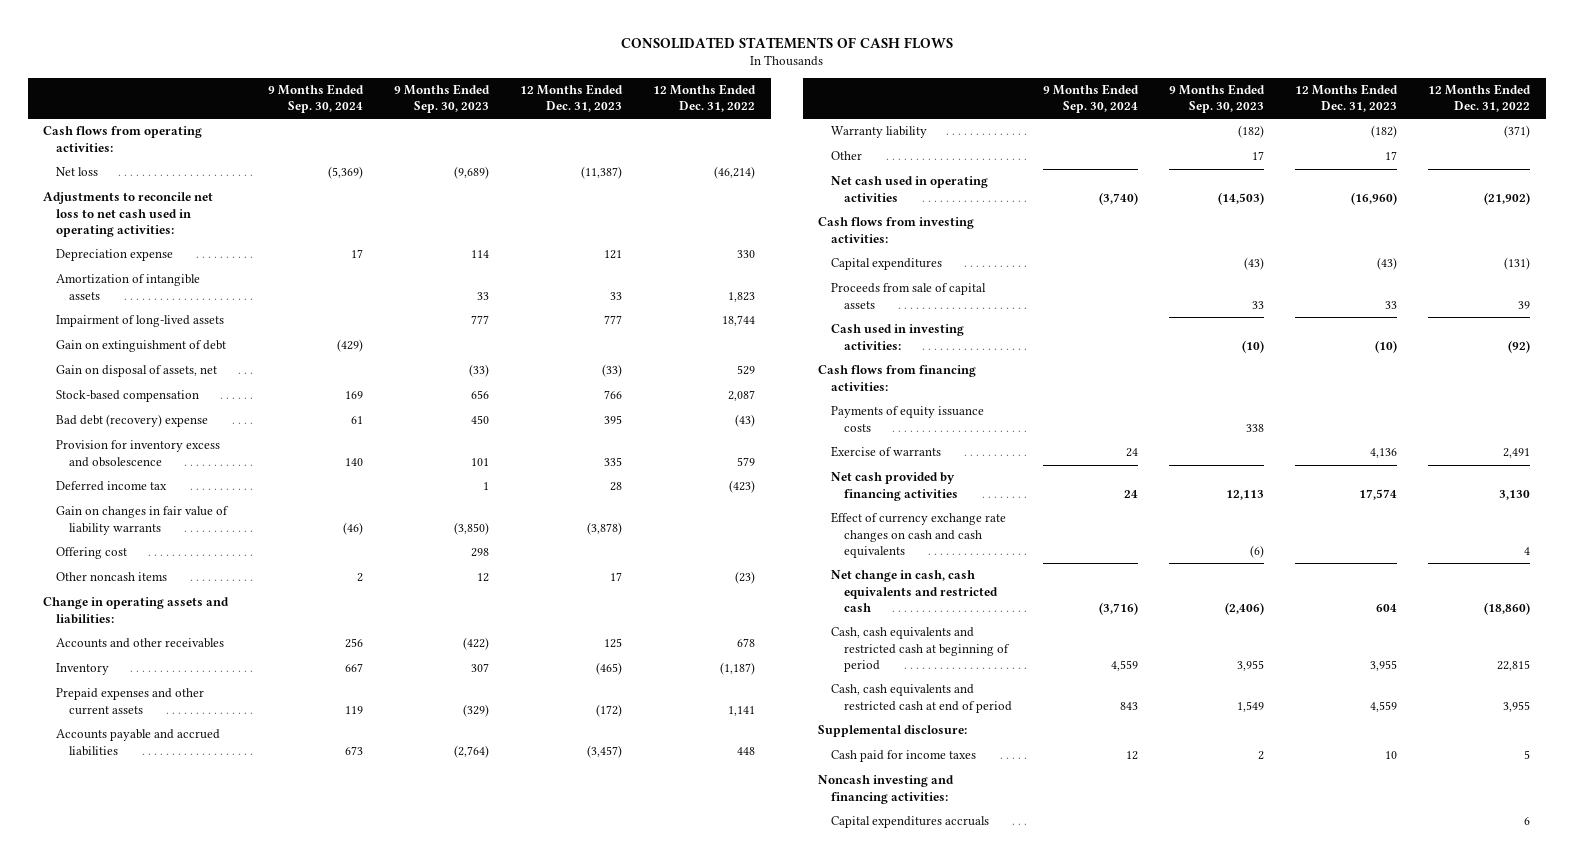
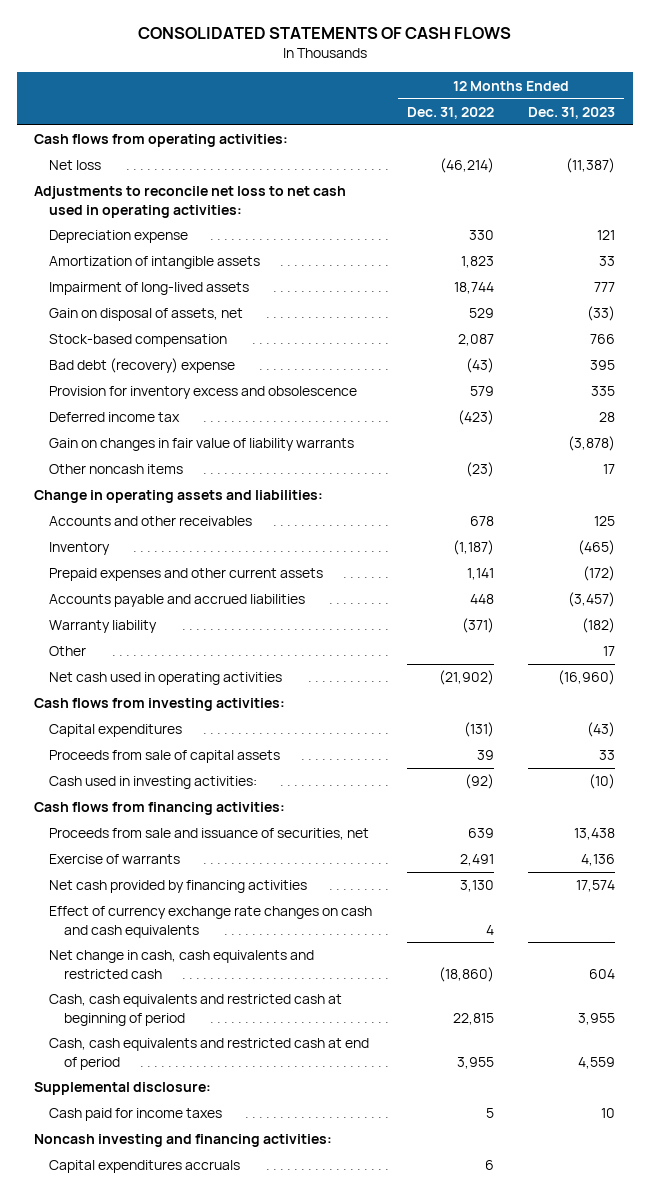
[268,84,365,114] 9 Months Ended Sep. 30, 2024 -> none
[394,84,491,114] 9 Months Ended Sep. 30, 2023 -> none
[56,340,227,353] Gain on extinguishment of debt -> none
[56,547,128,560] Offering cost -> none
[831,406,985,432] Payments of equity issuance costs -> none
none -> [49,828,370,841] Proceeds from sale and issuance of securities, net

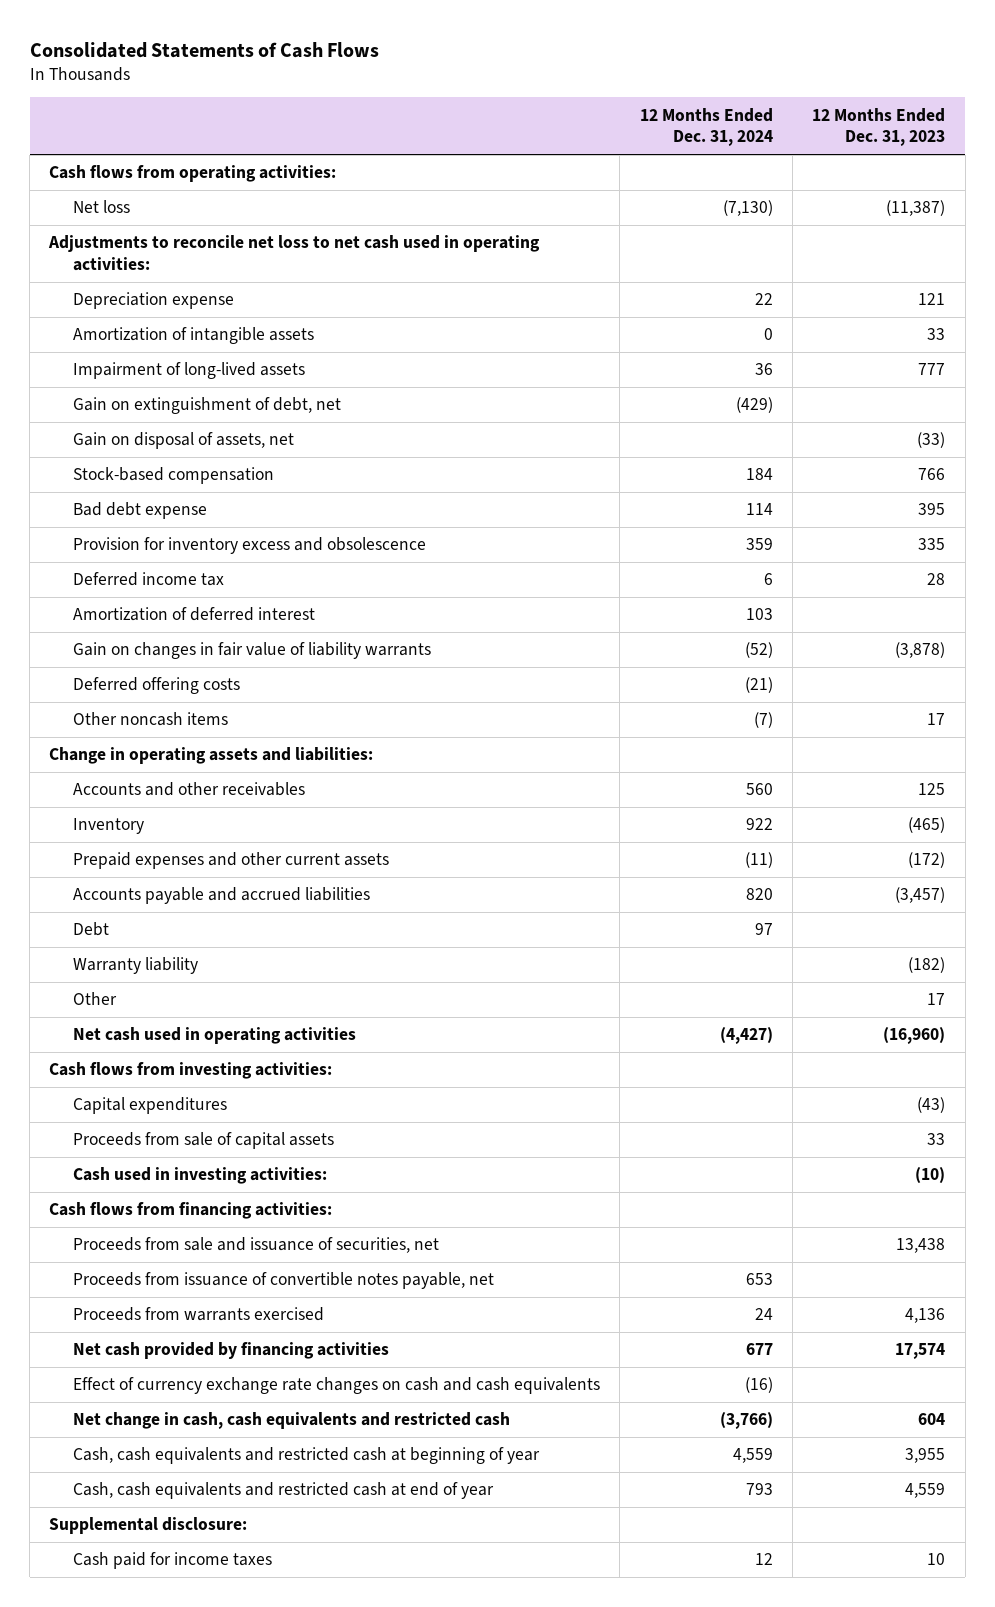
[137,27,511,40] CONSOLIDATED STATEMENTS OF CASH FLOWS -> [29,41,379,58] Consolidated Statements of Cash Flows
[406,106,494,119] Dec. 31, 2022 -> none
none -> [639,107,773,147] 12 Months Ended Dec. 31, 2024
none -> [73,397,342,415] Gain on extinguishment of debt, net
[49,358,236,374] Bad debt (recovery) expense -> [73,502,208,520] Bad debt expense
none -> [73,607,316,622] Amortization of deferred interest
none -> [73,677,241,695] Deferred offering costs
none -> [73,922,110,937] Debt
none -> [73,1272,495,1290] Proceeds from issuance of convertible notes payable, net
[49,854,181,865] Exercise of warrants -> [73,1307,325,1322] Proceeds from warrants exercised
[49,994,343,1026] Cash, cash equivalents and restricted cash at beginning of period -> [73,1447,541,1465] Cash, cash equivalents and restricted cash at beginning of year
[49,1038,370,1070] Cash, cash equivalents and restricted cash at end of period -> [73,1482,495,1500] Cash, cash equivalents and restricted cash at end of year
[34,1134,333,1148] Noncash investing and financing activities: -> none
[49,1160,241,1174] Capital expenditures accruals -> none

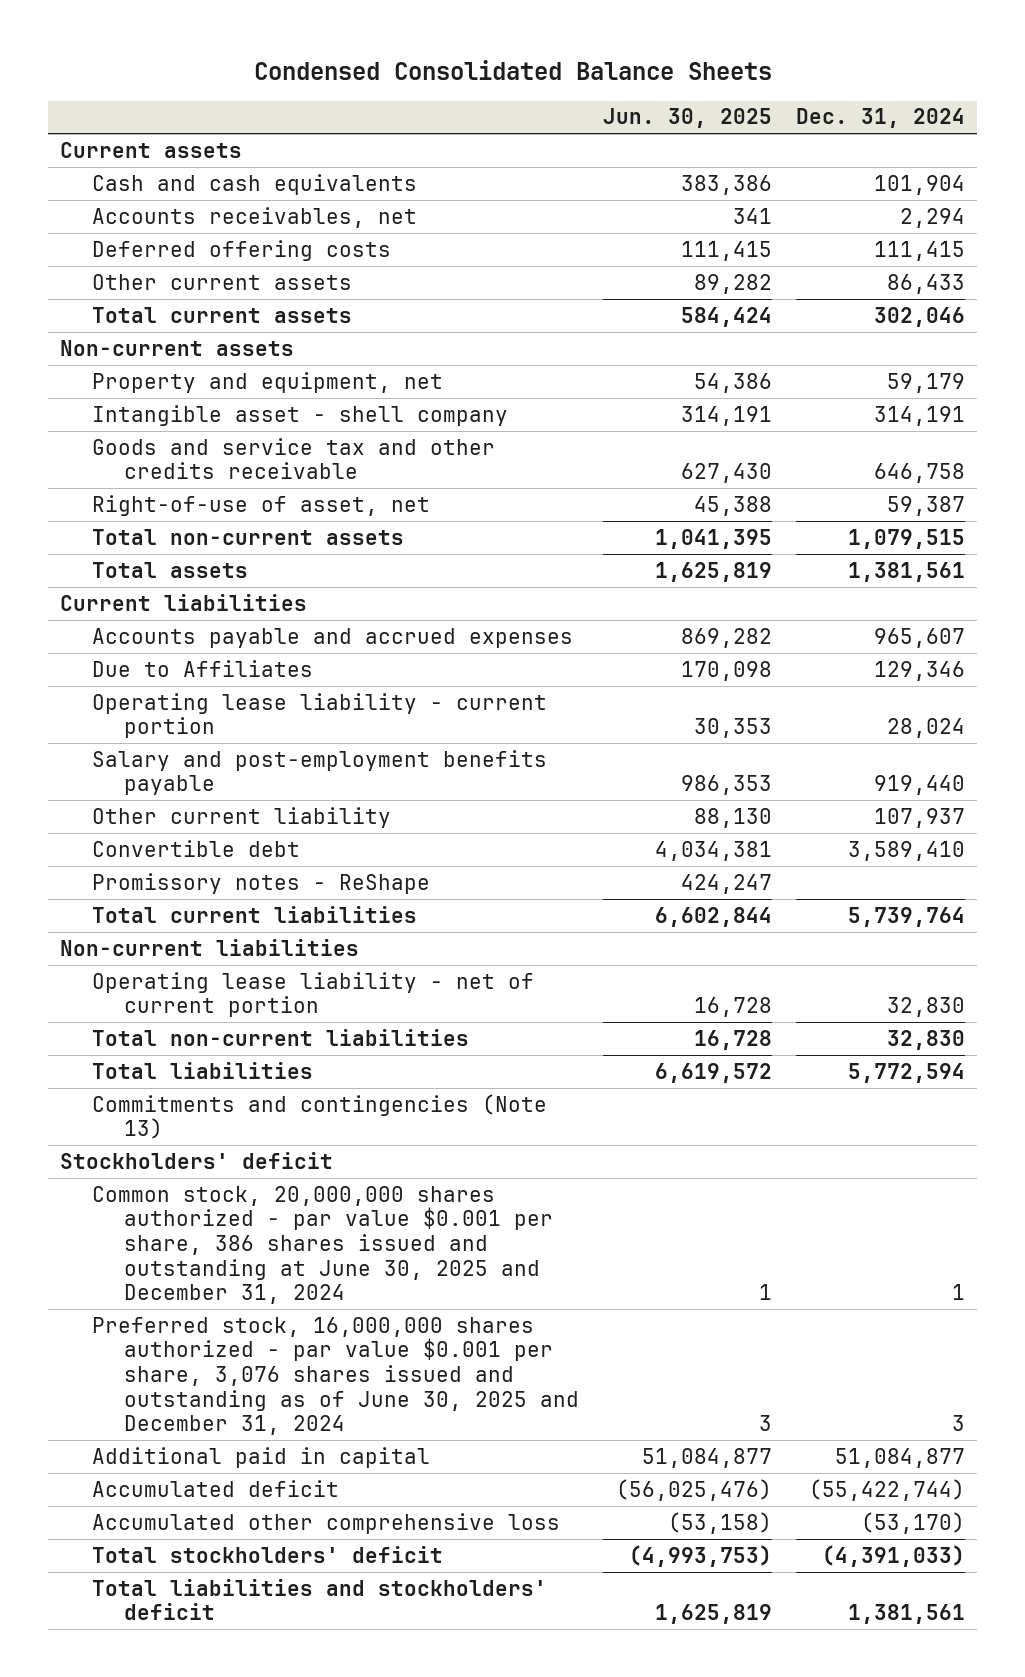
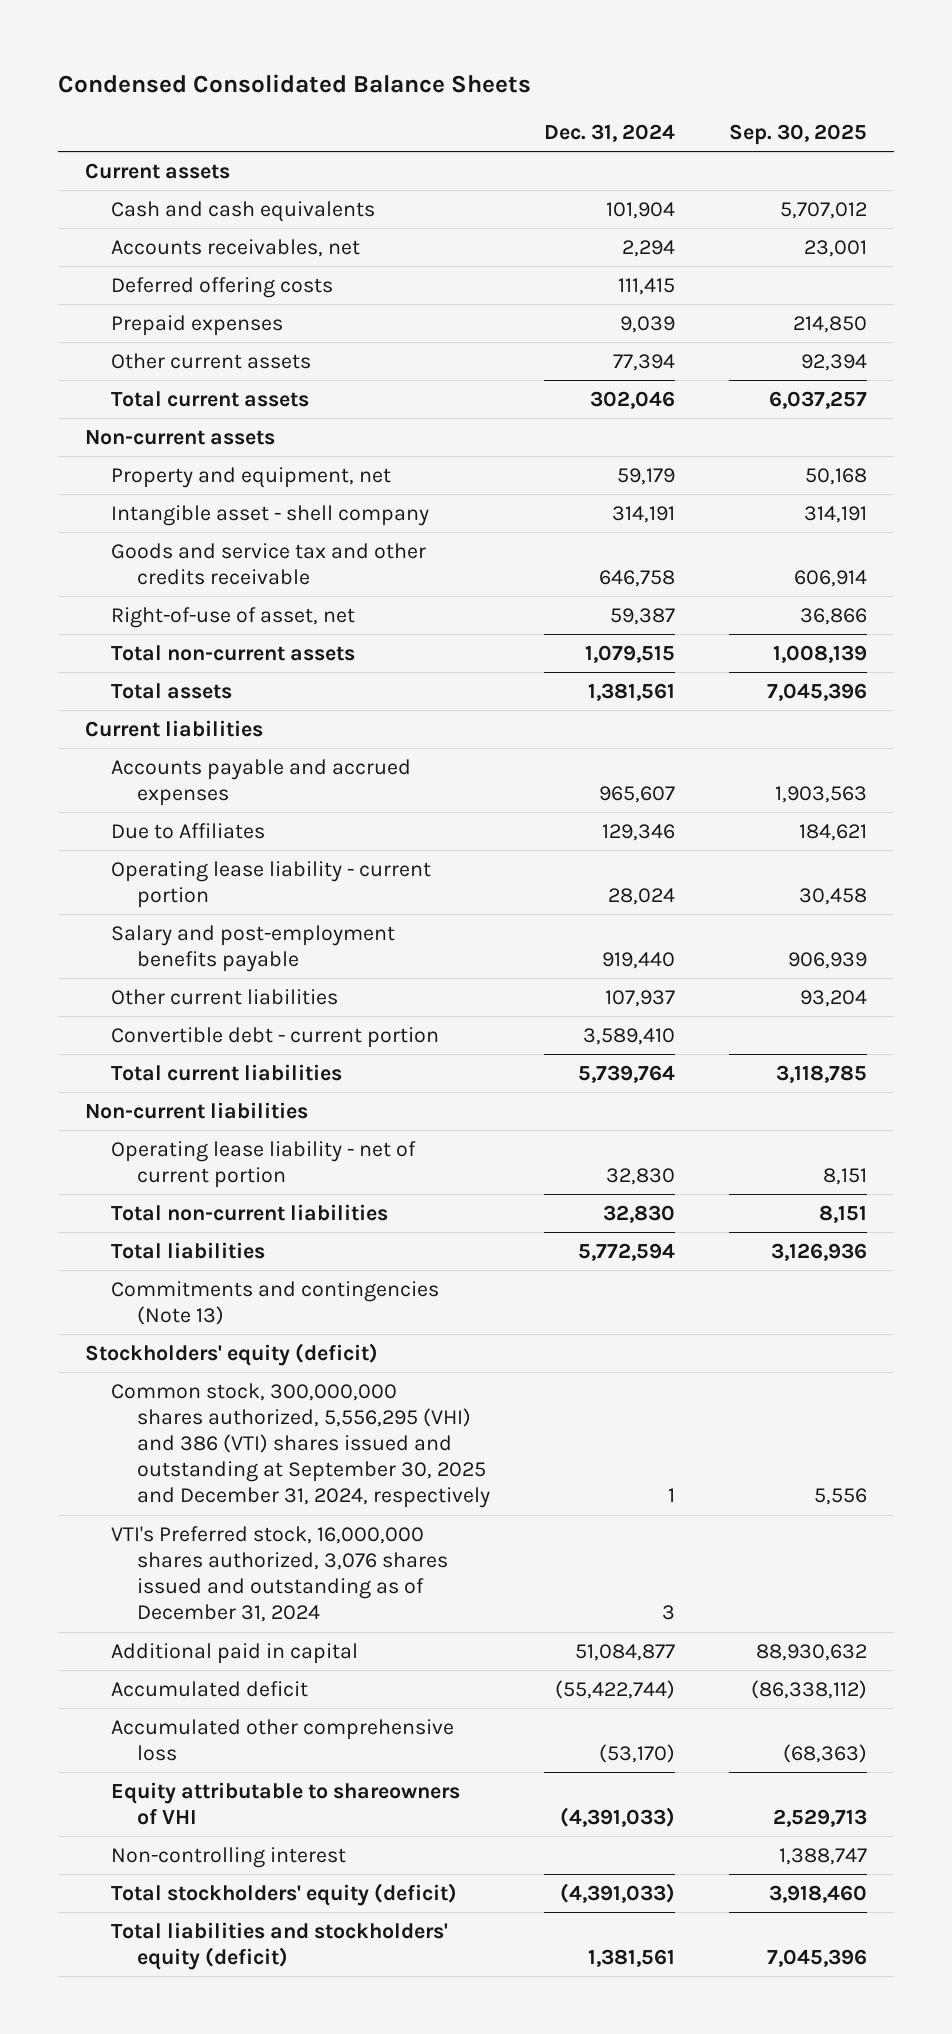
[603,108,773,129] Jun. 30, 2025 -> none
none -> [728,124,867,146] Sep. 30, 2025
none -> [111,314,284,336] Prepaid expenses
[887,273,966,294] 86,433 -> [613,353,676,371] 77,394
[92,872,431,894] Promissory notes - ReShape -> none
[92,806,392,828] Other current liability -> [111,988,339,1005] Other current liabilities
[92,839,301,857] Convertible debt -> [111,1026,440,1048] Convertible debt - current portion
[60,1151,334,1169] Stockholders' deficit -> [85,1342,379,1366] Stockholders' equity (deficit)
[92,1185,554,1305] Common stock, 20,000,000 shares authorized - par value $0.001 per share, 386 shares issued and outstanding at June 30, 2025 and December 31, 2024 -> [111,1382,491,1509] Common stock, 300,000,000 shares authorized, 5,556,295 (VHI) and 386 (VTI) shares issued and outstanding at September 30, 2025 and December 31, 2024, respectively
[92,1316,580,1436] Preferred stock, 16,000,000 shares authorized - par value $0.001 per share, 3,076 shares issued and outstanding as of June 30, 2025 and December 31, 2024 -> [111,1525,449,1623] VTI's Preferred stock, 16,000,000 shares authorized, 3,076 shares issued and outstanding as of December 31, 2024
[92,1545,444,1563] Total stockholders' deficit -> [111,1781,461,1825] Equity attributable to shareowners of VHI
none -> [111,1846,347,1868] Non-controlling interest
none -> [111,1882,458,1906] Total stockholders' equity (deficit)
[92,1578,548,1621] Total liabilities and stockholders' deficit -> [111,1921,449,1970] Total liabilities and stockholders' equity (deficit)

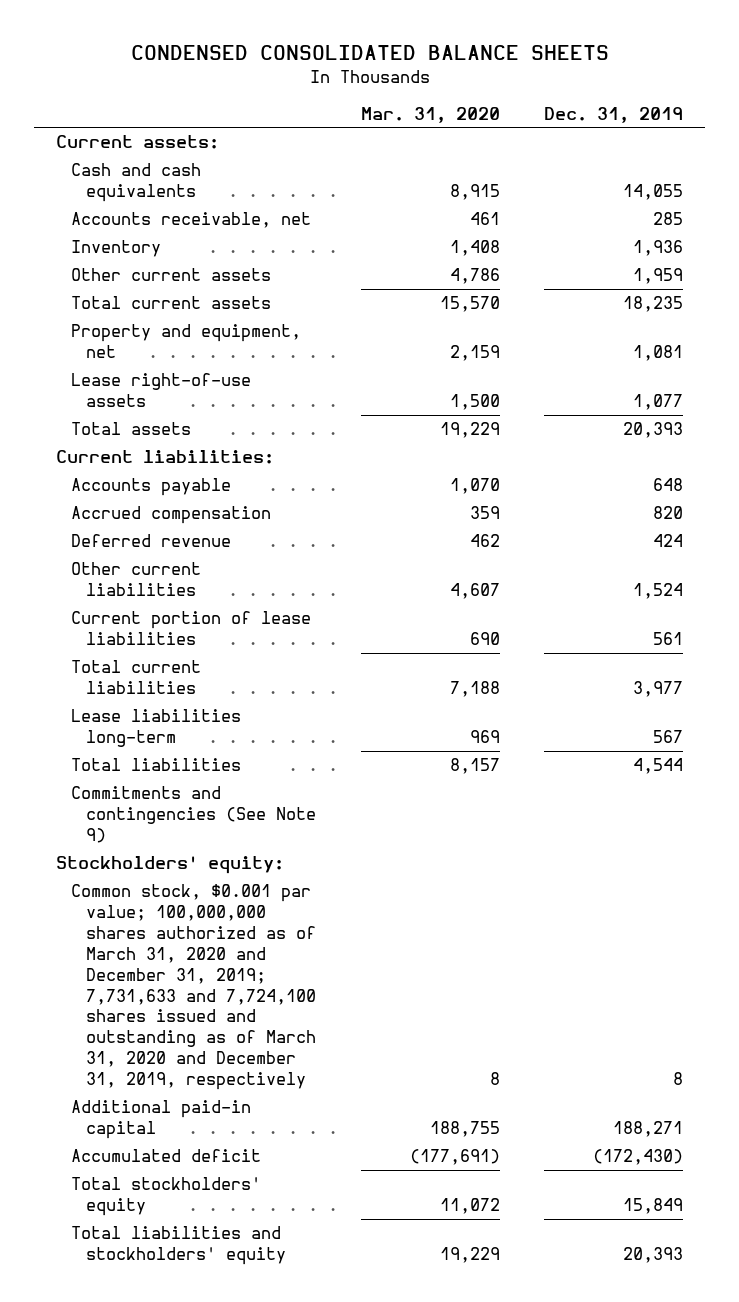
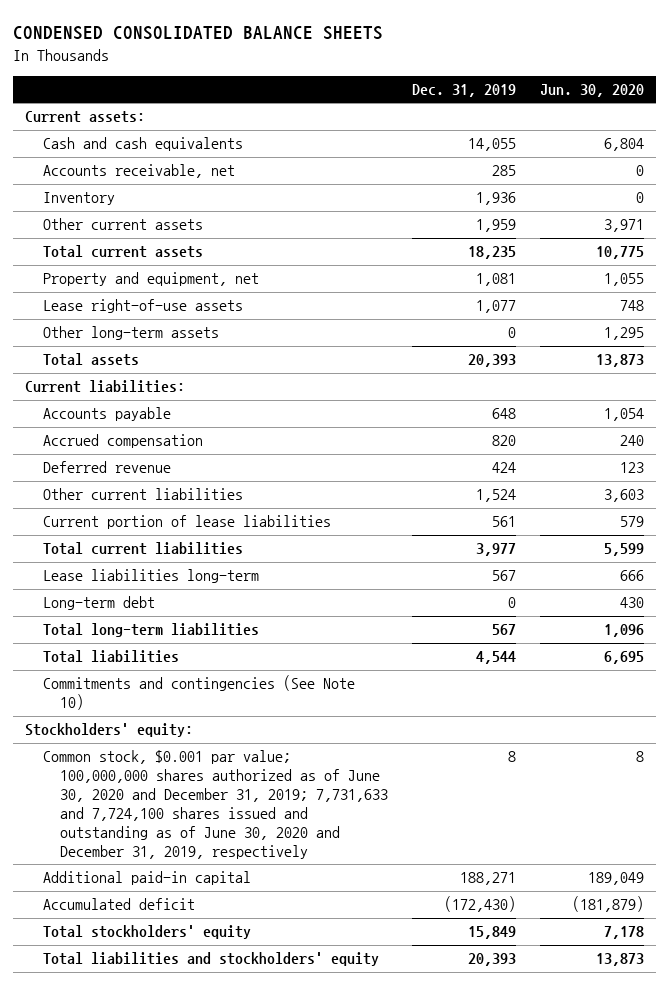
[360,106,500,123] Mar. 31, 2020 -> none
none -> [539,84,644,98] Jun. 30, 2020
none -> [42,326,219,341] Other long-term assets
none -> [42,596,155,611] Long-term debt
none -> [42,623,259,638] Total long-term liabilities
[71,786,317,844] Commitments and contingencies (See Note 9) -> [42,675,355,711] Commitments and contingencies (See Note 10)
[71,884,317,1091] Common stock, $0.001 par value; 100,000,000 shares authorized as of March 31, 2020 and December 31, 2019; 7,731,633 and 7,724,100 shares issued and outstanding as of March 31, 2020 and December 31, 2019, respectively -> [42,750,388,859] Common stock, $0.001 par value; 100,000,000 shares authorized as of June 30, 2020 and December 31, 2019; 7,731,633 and 7,724,100 shares issued and outstanding as of June 30, 2020 and December 31, 2019, respectively

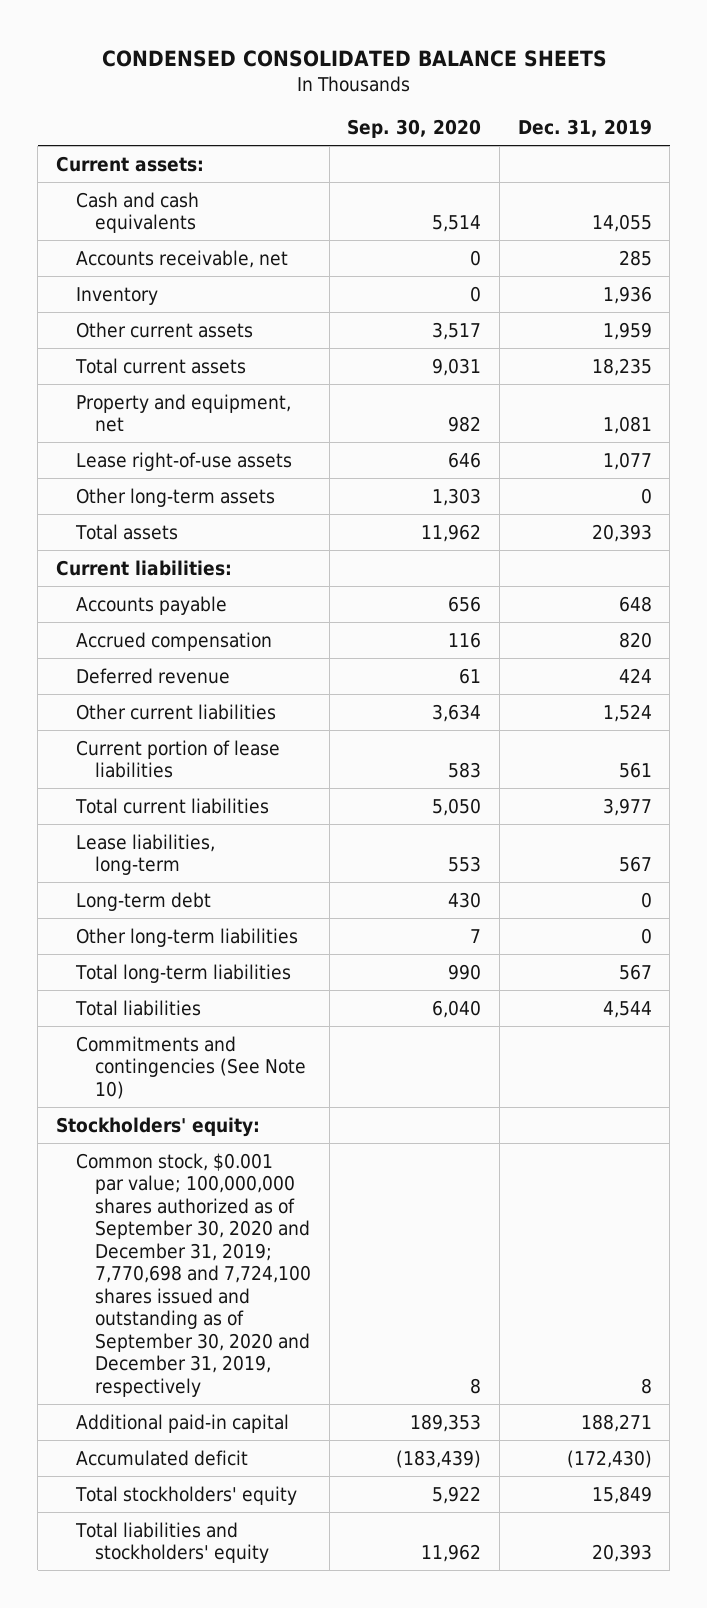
[539,84,644,98] Jun. 30, 2020 -> none
none -> [347,119,482,139] Sep. 30, 2020
[42,569,259,584] Lease liabilities long-term -> [75,833,215,876] Lease liabilities, long-term
none -> [75,927,298,947] Other long-term liabilities
[42,750,388,859] Common stock, $0.001 par value; 100,000,000 shares authorized as of June 30, 2020 and December 31, 2019; 7,731,633 and 7,724,100 shares issued and outstanding as of June 30, 2020 and December 31, 2019, respectively -> [75,1152,312,1397] Common stock, $0.001 par value; 100,000,000 shares authorized as of September 30, 2020 and December 31, 2019; 7,770,698 and 7,724,100 shares issued and outstanding as of September 30, 2020 and December 31, 2019, respectively

